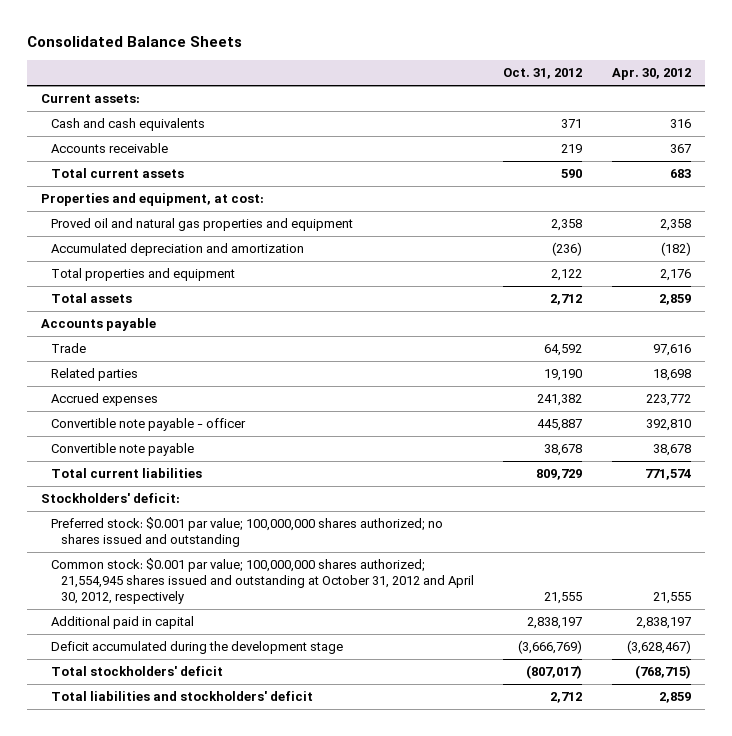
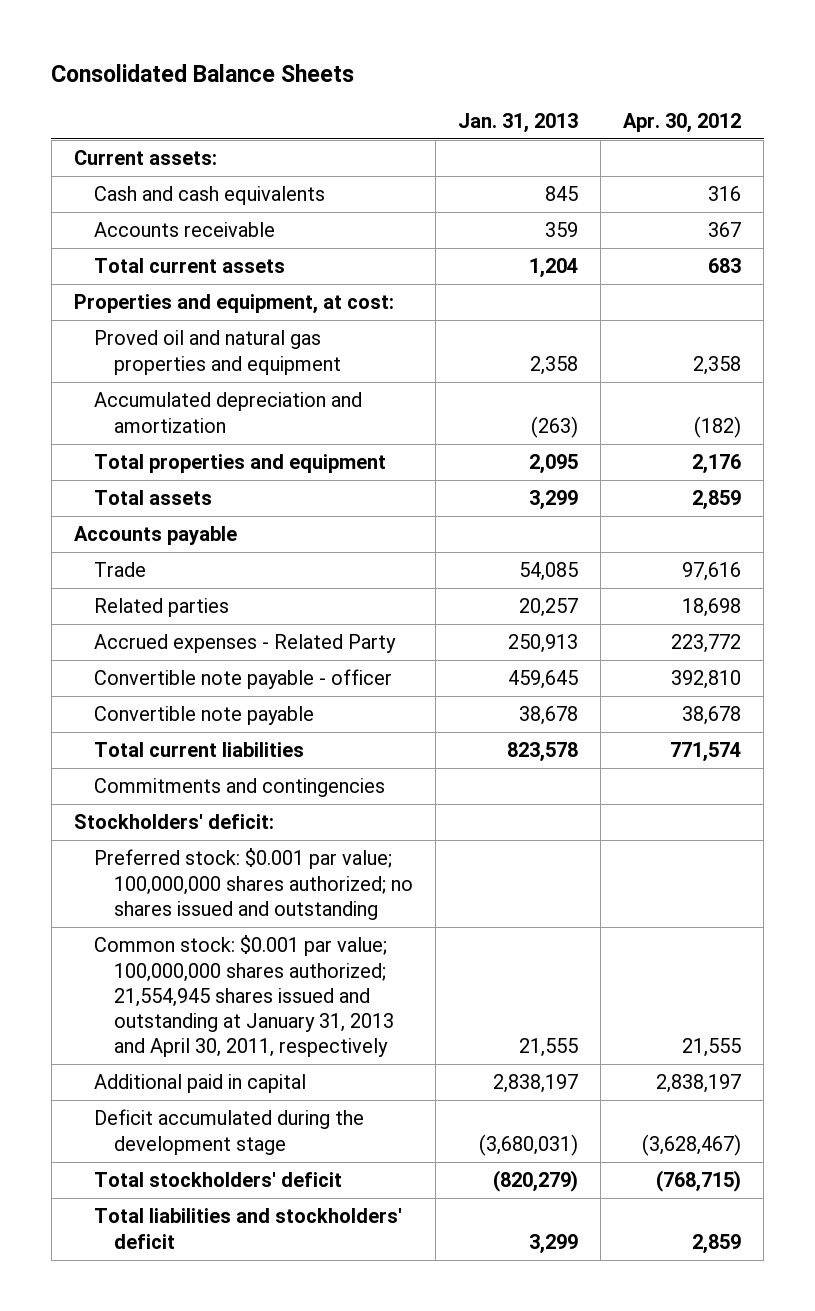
[503,68,583,80] Oct. 31, 2012 -> none
none -> [458,112,579,133] Jan. 31, 2013
[51,393,159,407] Accrued expenses -> [93,634,396,654] Accrued expenses - Related Party
none -> [93,778,385,798] Commitments and contingencies
[51,558,475,605] Common stock: $0.001 par value; 100,000,000 shares authorized; 21,554,945 shares issued and outstanding at October 31, 2012 and April 30, 2012, respectively -> [93,935,395,1058] Common stock: $0.001 par value; 100,000,000 shares authorized; 21,554,945 shares issued and outstanding at January 31, 2013 and April 30, 2011, respectively

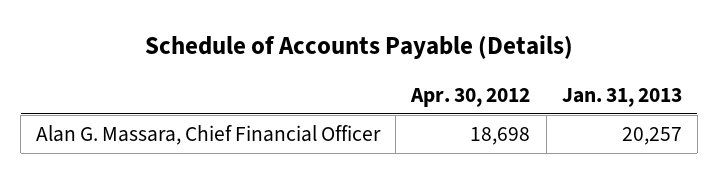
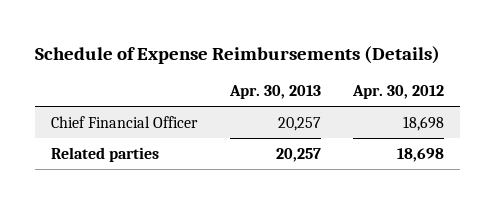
[144,35,573,60] Schedule of Accounts Payable (Details) -> [35,45,441,64] Schedule of Expense Reimbursements (Details)
[561,88,682,108] Jan. 31, 2013 -> none
none -> [228,85,321,100] Apr. 30, 2013
none -> [51,115,199,128] Chief Financial Officer
[36,125,382,146] Alan G. Massara, Chief Financial Officer -> [51,146,160,162] Related parties

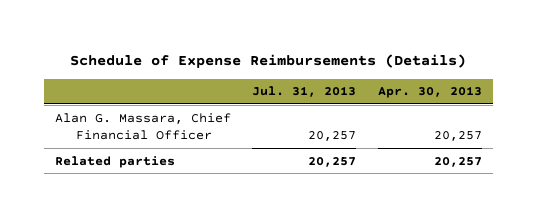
[352,85,445,100] Apr. 30, 2012 -> none
none -> [252,86,357,98] Jul. 31, 2013
[51,115,199,128] Chief Financial Officer -> [54,112,231,141] Alan G. Massara, Chief Financial Officer

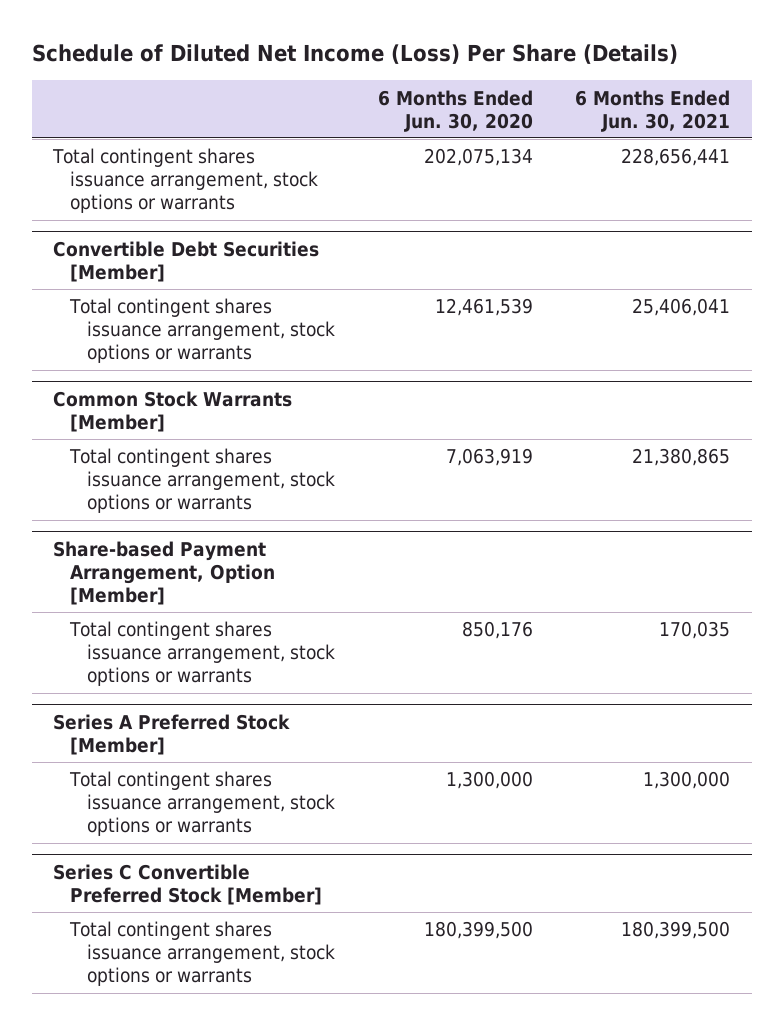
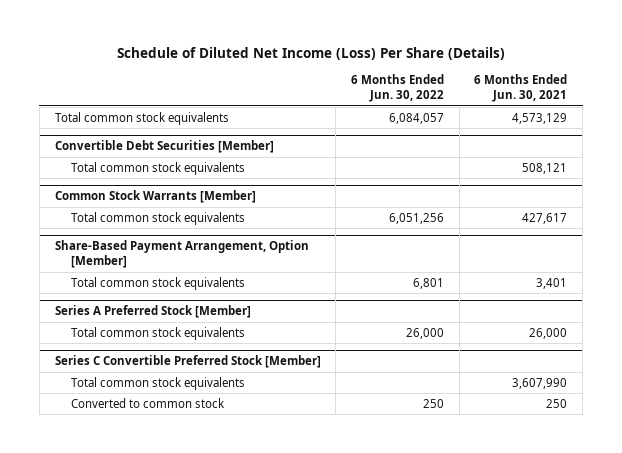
[377,89,533,132] 6 Months Ended Jun. 30, 2020 -> none
none -> [351,74,445,103] 6 Months Ended Jun. 30, 2022
[52,148,319,214] Total contingent shares issuance arrangement, stock options or warrants -> none
none -> [54,111,229,125] Total common stock equivalents
[69,298,336,364] Total contingent shares issuance arrangement, stock options or warrants -> none
none -> [71,161,246,175] Total common stock equivalents
[69,448,336,514] Total contingent shares issuance arrangement, stock options or warrants -> none
[69,621,336,687] Total contingent shares issuance arrangement, stock options or warrants -> none
none -> [71,211,246,225] Total common stock equivalents
[53,540,276,605] Share-based Payment Arrangement, Option [Member] -> [54,240,309,269] Share-Based Payment Arrangement, Option [Member]
none -> [71,276,246,290] Total common stock equivalents
[69,771,336,837] Total contingent shares issuance arrangement, stock options or warrants -> none
none -> [71,326,246,340] Total common stock equivalents
[69,921,336,987] Total contingent shares issuance arrangement, stock options or warrants -> none
none -> [71,376,246,390] Total common stock equivalents
none -> [71,397,226,408] Converted to common stock

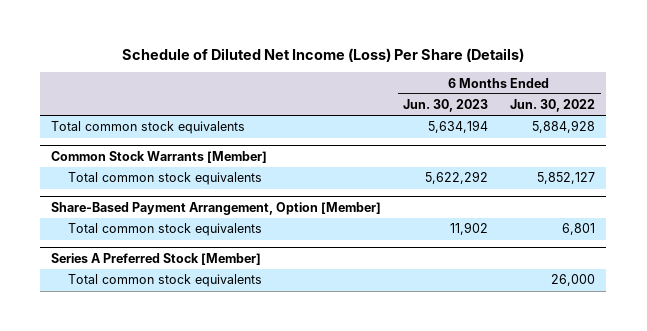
[474,74,568,103] 6 Months Ended Jun. 30, 2021 -> none
none -> [403,99,489,113] Jun. 30, 2023
[54,140,274,154] Convertible Debt Securities [Member] -> none
[71,161,246,175] Total common stock equivalents -> none
[389,112,445,124] 6,084,057 -> [532,120,596,134] 5,884,928
[389,212,445,224] 6,051,256 -> [537,172,596,185] 5,852,127
[54,355,321,369] Series C Convertible Preferred Stock [Member] -> none
[71,376,246,390] Total common stock equivalents -> none
[71,397,226,408] Converted to common stock -> none

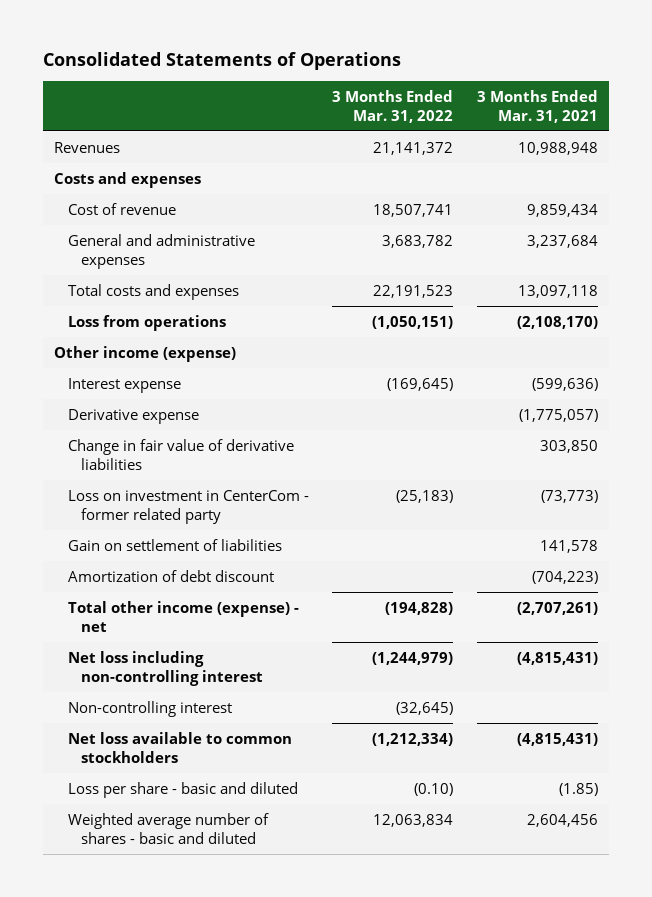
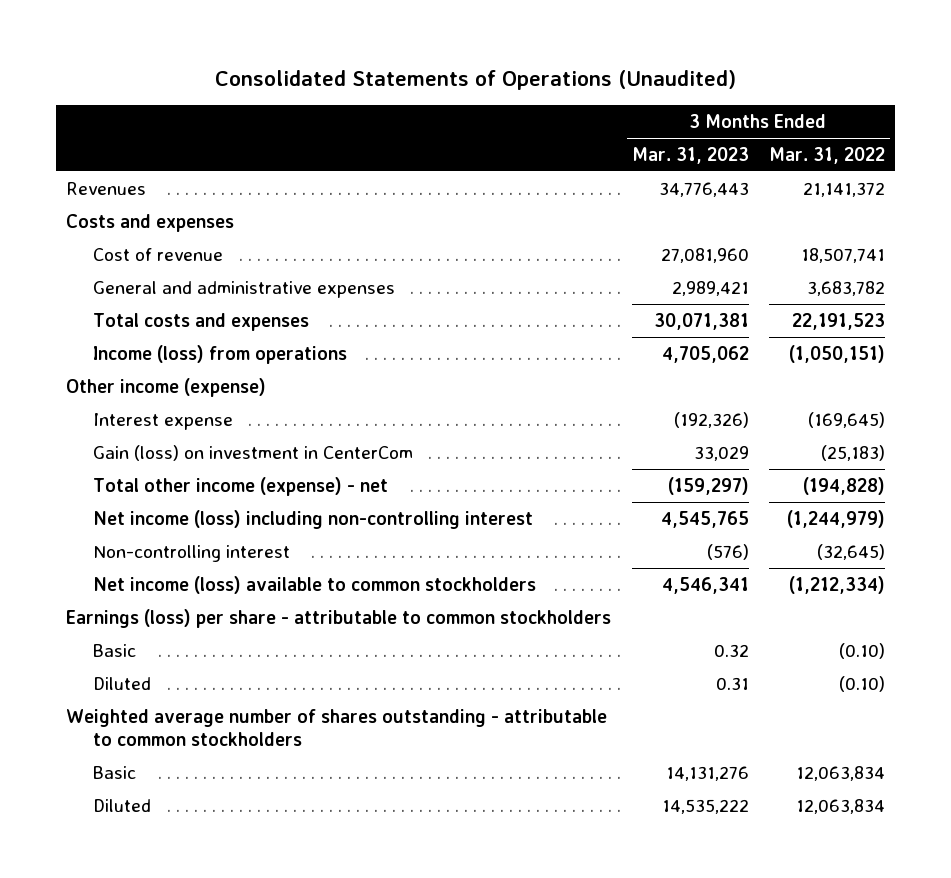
[42,51,401,70] Consolidated Statements of Operations -> [214,70,736,91] Consolidated Statements of Operations (Unaudited)
[476,89,598,123] 3 Months Ended Mar. 31, 2021 -> none
none -> [631,147,749,165] Mar. 31, 2023
[67,314,226,331] Loss from operations -> [93,344,348,364] Income (loss) from operations
[67,408,199,424] Derivative expense -> none
[67,438,294,470] Change in fair value of derivative liabilities -> none
[67,538,282,551] Gain on settlement of liabilities -> none
[67,569,274,582] Amortization of debt discount -> none
[67,489,309,524] Loss on investment in CenterCom - former related party -> [93,444,414,461] Gain (loss) on investment in CenterCom
[67,650,264,686] Net loss including non-controlling interest -> [93,509,534,529] Net income (loss) including non-controlling interest
[67,731,292,763] Net loss available to common stockholders -> [93,575,537,594] Net income (loss) available to common stockholders
none -> [66,608,612,628] Earnings (loss) per share - attributable to common stockholders
[67,781,298,798] Loss per share - basic and diluted -> [93,643,137,657] Basic
none -> [93,676,152,690] Diluted
none -> [66,708,608,746] Weighted average number of shares outstanding - attributable to common stockholders
[67,812,269,844] Weighted average number of shares - basic and diluted -> [93,765,137,779] Basic
none -> [93,798,152,812] Diluted

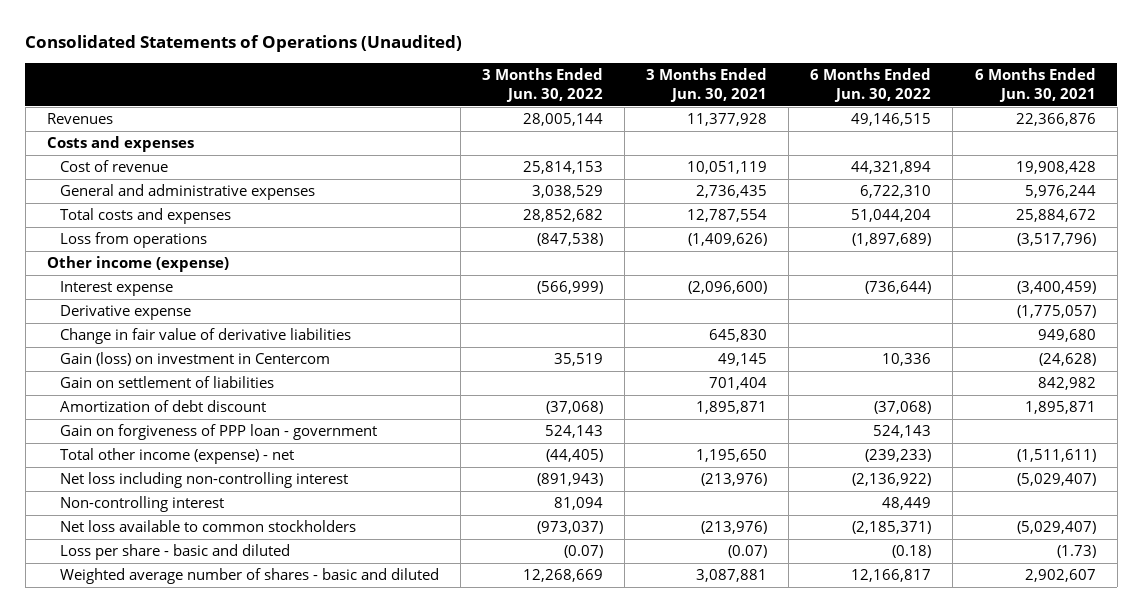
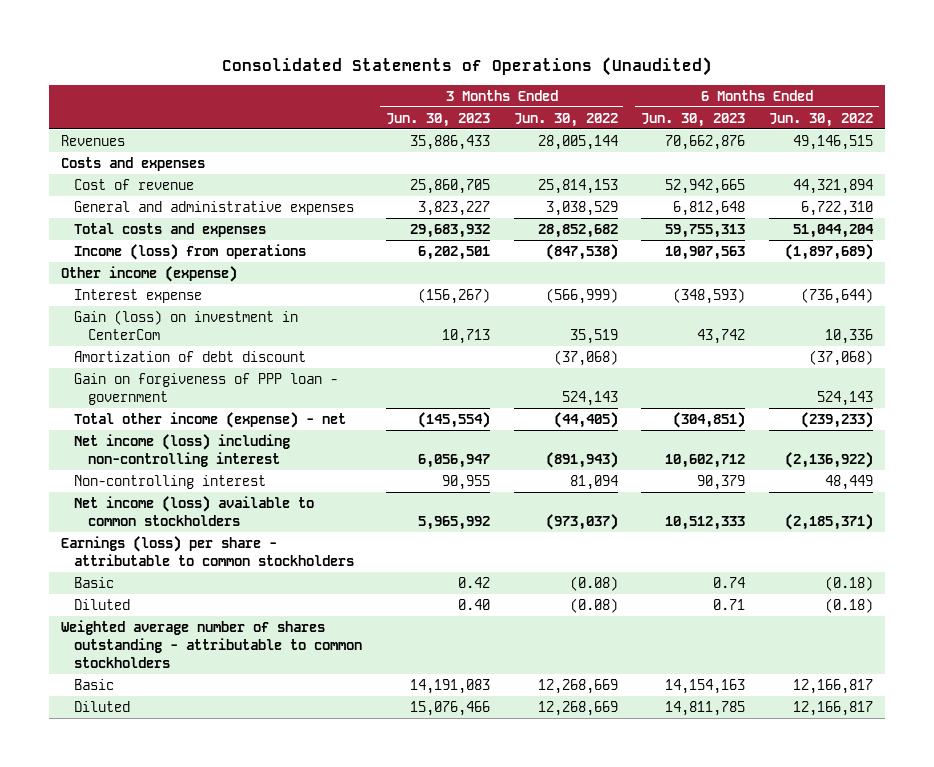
[646,68,768,103] 3 Months Ended Jun. 30, 2021 -> none
[974,68,1096,103] 6 Months Ended Jun. 30, 2021 -> none
none -> [385,112,490,127] Jun. 30, 2023
none -> [641,112,746,127] Jun. 30, 2023
[59,232,207,249] Loss from operations -> [74,243,307,260] Income (loss) from operations
[59,305,191,321] Derivative expense -> none
[59,328,351,345] Change in fair value of derivative liabilities -> none
[59,376,274,389] Gain on settlement of liabilities -> none
[59,352,330,367] Gain (loss) on investment in Centercom -> [74,309,299,340] Gain (loss) on investment in CenterCom
[59,472,348,489] Net loss including non-controlling interest -> [74,433,291,467] Net income (loss) including non-controlling interest
[59,544,290,561] Loss per share - basic and diluted -> none
[59,520,356,533] Net loss available to common stockholders -> [74,495,315,526] Net income (loss) available to common stockholders
none -> [60,535,355,566] Earnings (loss) per share - attributable to common stockholders
none -> [74,576,115,588] Basic
none -> [74,598,131,610] Diluted
none -> [60,619,363,668] Weighted average number of shares outstanding - attributable to common stockholders
[59,568,439,585] Weighted average number of shares - basic and diluted -> [74,678,115,690] Basic
none -> [74,700,131,712] Diluted

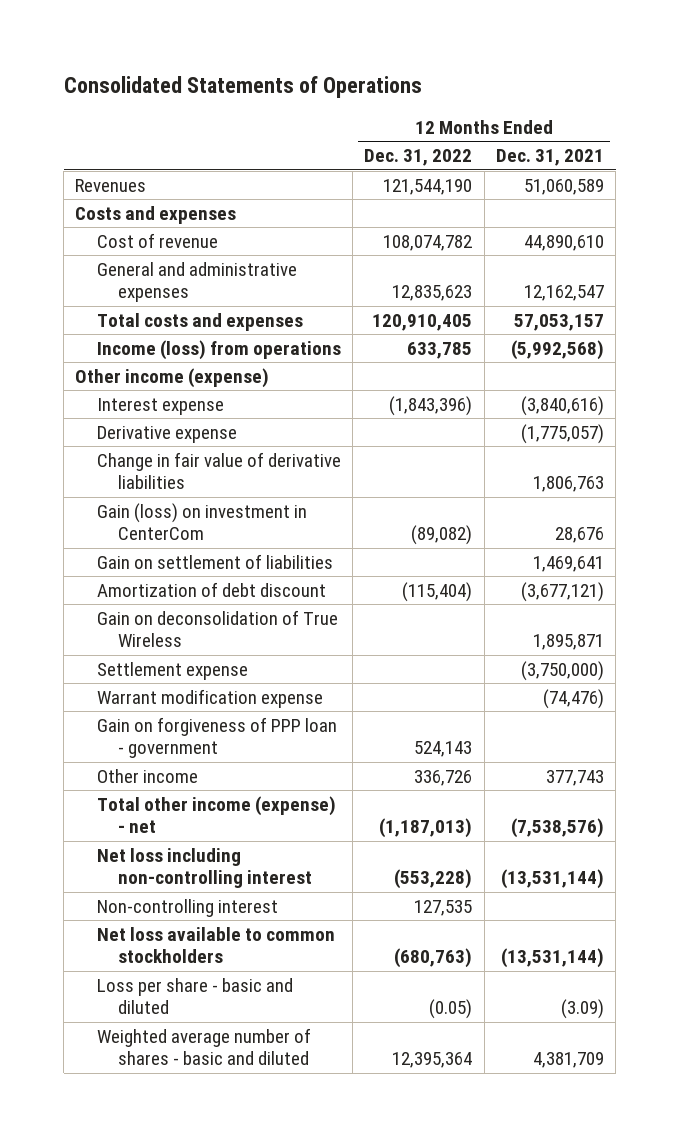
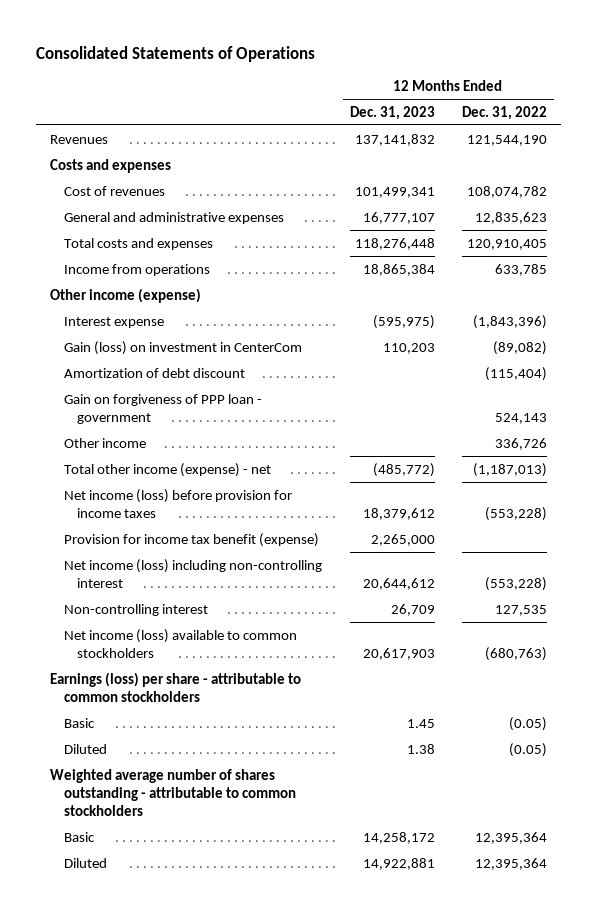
[496,149,605,167] Dec. 31, 2021 -> none
none -> [349,106,435,121] Dec. 31, 2023
[96,233,218,249] Cost of revenue -> [63,185,165,196] Cost of revenues
[96,340,341,361] Income (loss) from operations -> [63,263,210,276] Income from operations
[96,426,237,444] Derivative expense -> none
[96,452,341,490] Change in fair value of derivative liabilities -> none
[96,554,333,570] Gain on settlement of liabilities -> none
[96,610,338,648] Gain on deconsolidation of True Wireless -> none
[96,662,248,681] Settlement expense -> none
[96,689,323,709] Warrant modification expense -> none
none -> [63,488,292,519] Net income (loss) before provision for income taxes
none -> [63,532,319,547] Provision for income tax benefit (expense)
[96,848,312,889] Net loss including non-controlling interest -> [63,558,322,589] Net income (loss) including non-controlling interest
[96,927,335,964] Net loss available to common stockholders -> [63,628,297,659] Net income (loss) available to common stockholders
none -> [49,671,301,703] Earnings (loss) per share - attributable to common stockholders
[96,978,293,1015] Loss per share - basic and diluted -> [63,717,95,728] Basic
none -> [63,743,107,754] Diluted
none -> [49,768,296,817] Weighted average number of shares outstanding - attributable to common stockholders
[96,1028,311,1066] Weighted average number of shares - basic and diluted -> [63,831,95,842] Basic
none -> [63,857,107,868] Diluted

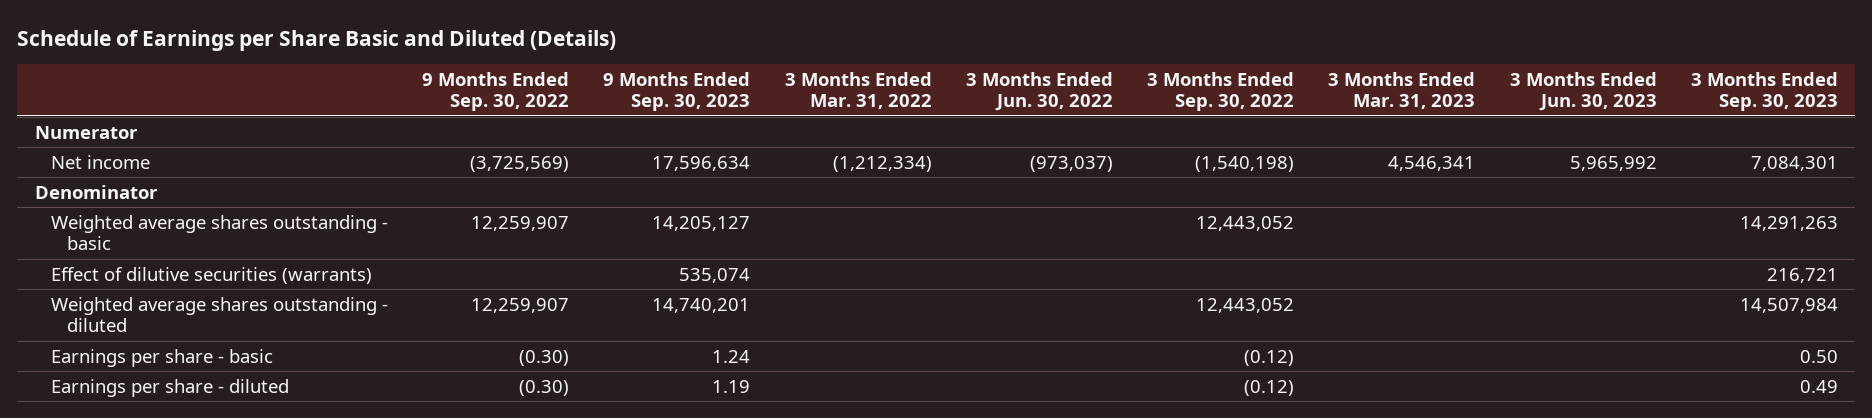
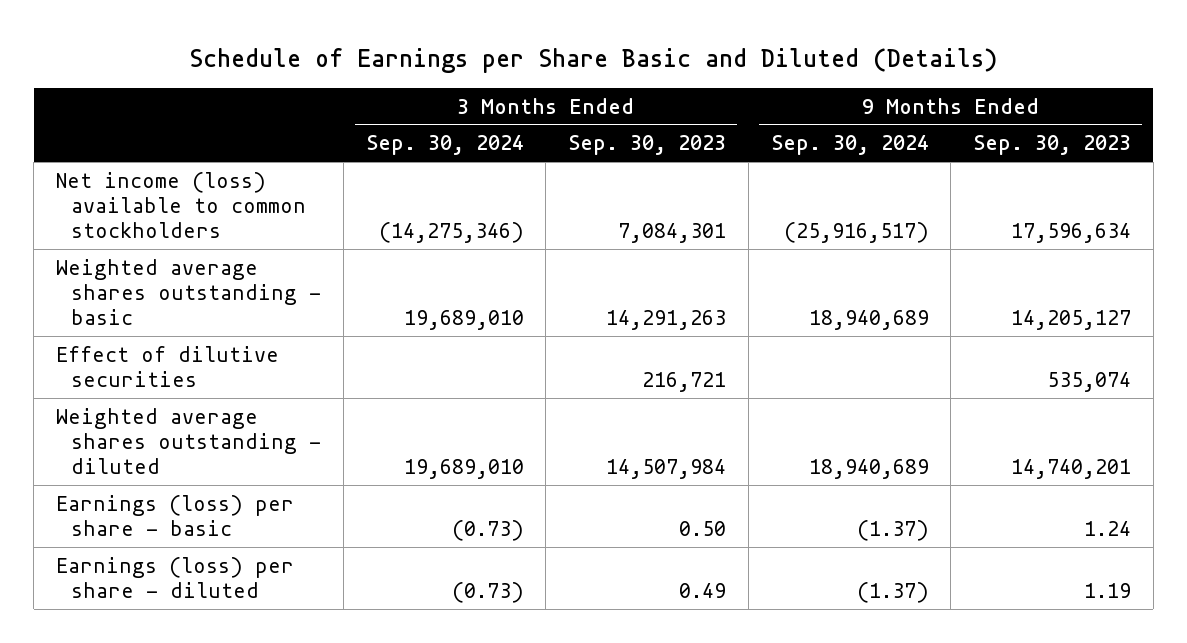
[422,71,570,112] 9 Months Ended Sep. 30, 2022 -> none
[784,71,932,110] 3 Months Ended Mar. 31, 2022 -> none
[965,71,1113,112] 3 Months Ended Jun. 30, 2022 -> none
[1147,71,1295,112] 3 Months Ended Sep. 30, 2022 -> none
[1328,71,1476,110] 3 Months Ended Mar. 31, 2023 -> none
[1509,71,1657,112] 3 Months Ended Jun. 30, 2023 -> none
none -> [365,135,524,156] Sep. 30, 2024
none -> [770,135,929,156] Sep. 30, 2024
[34,125,138,139] Numerator -> none
[34,184,158,199] Denominator -> none
[50,154,150,169] Net income -> [55,171,307,239] Net income (loss) available to common stockholders
[50,266,372,284] Effect of dilutive securities (warrants) -> [55,345,279,387] Effect of dilutive securities
[50,348,273,367] Earnings per share - basic -> [55,494,294,536] Earnings (loss) per share - basic
[50,378,289,397] Earnings per share - diluted -> [55,556,294,598] Earnings (loss) per share - diluted

